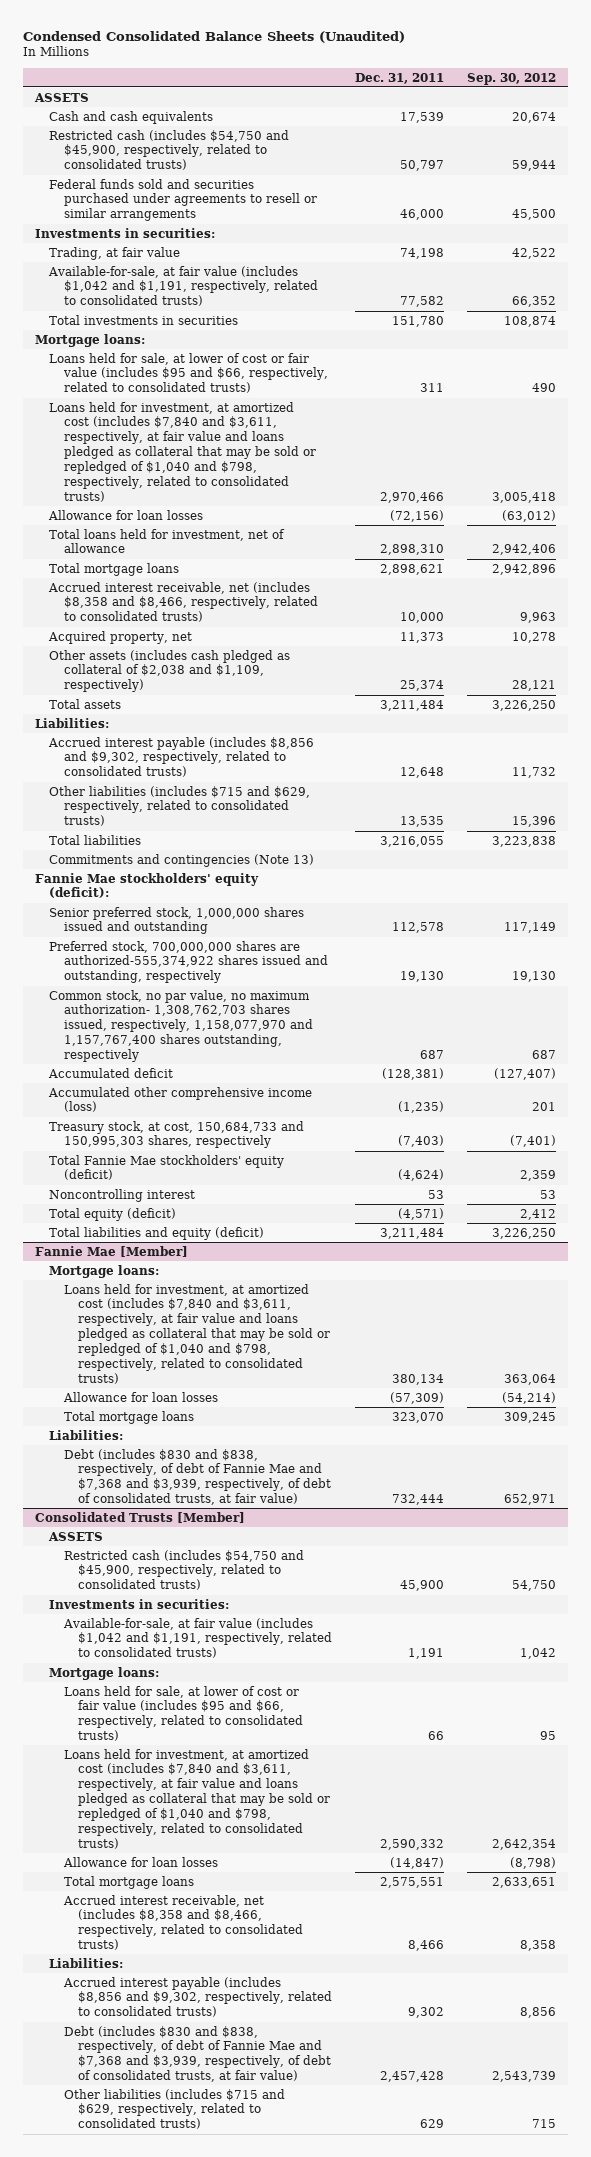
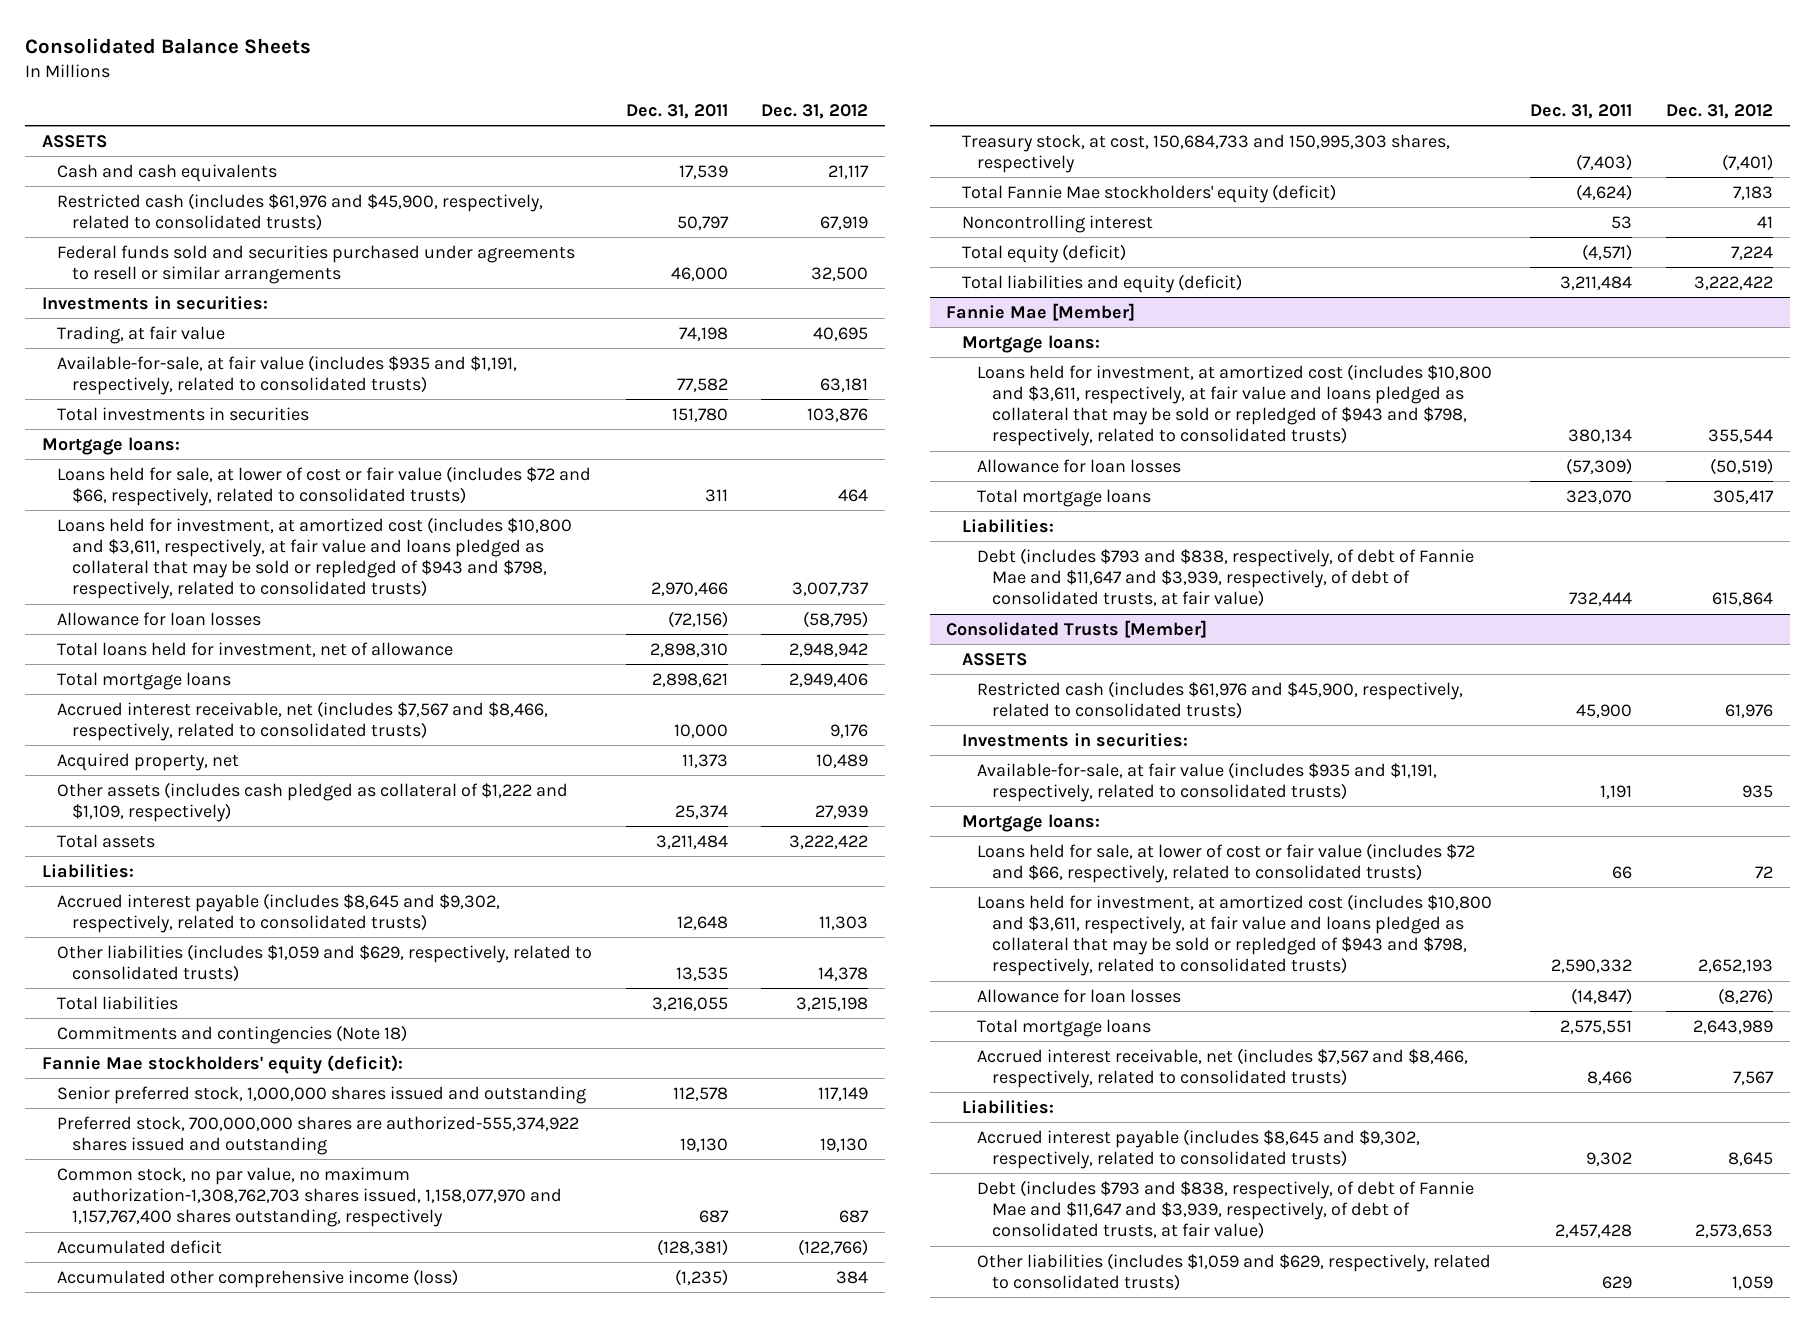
[23,31,406,44] Condensed Consolidated Balance Sheets (Unaudited) -> [25,37,312,54] Consolidated Balance Sheets
[467,72,557,85] Sep. 30, 2012 -> none
none -> [761,103,869,119] Dec. 31, 2012
[49,129,290,171] Restricted cash (includes $54,750 and $45,900, respectively, related to consolidated trusts) -> [57,192,544,231] Restricted cash (includes $61,976 and $45,900, respectively, related to consolidated trusts)
[48,265,318,307] Available-for-sale, at fair value (includes $1,042 and $1,191, respectively, related to consolidated trusts) -> [57,354,518,395] Available-for-sale, at fair value (includes $935 and $1,191, respectively, related to consolidated trusts)
[49,352,328,394] Loans held for sale, at lower of cost or fair value (includes $95 and $66, respectively, related to consolidated trusts) -> [57,465,592,506] Loans held for sale, at lower of cost or fair value (includes $72 and $66, respectively, related to consolidated trusts)
[49,401,316,502] Loans held for investment, at amortized cost (includes $7,840 and $3,611, respectively, at fair value and loans pledged as collateral that may be sold or repledged of $1,040 and $798, respectively, related to consolidated trusts) -> [57,516,573,600] Loans held for investment, at amortized cost (includes $10,800 and $3,611, respectively, at fair value and loans pledged as collateral that may be sold or repledged of $943 and $798, respectively, related to consolidated trusts)
[48,581,318,623] Accrued interest receivable, net (includes $8,358 and $8,466, respectively, related to consolidated trusts) -> [57,700,549,741] Accrued interest receivable, net (includes $7,567 and $8,466, respectively, related to consolidated trusts)
[49,649,291,693] Other assets (includes cash pledged as collateral of $2,038 and $1,109, respectively) -> [57,781,569,822] Other assets (includes cash pledged as collateral of $1,222 and $1,109, respectively)
[48,736,315,778] Accrued interest payable (includes $8,856 and $9,302, respectively, related to consolidated trusts) -> [57,892,501,933] Accrued interest payable (includes $8,645 and $9,302, respectively, related to consolidated trusts)
[49,785,311,827] Other liabilities (includes $715 and $629, respectively, related to consolidated trusts) -> [57,943,593,982] Other liabilities (includes $1,059 and $629, respectively, related to consolidated trusts)
[49,853,315,867] Commitments and contingencies (Note 13) -> [57,1024,408,1044] Commitments and contingencies (Note 18)
[49,940,328,984] Preferred stock, 700,000,000 shares are authorized-555,374,922 shares issued and outstanding, respectively -> [57,1115,580,1155] Preferred stock, 700,000,000 shares are authorized-555,374,922 shares issued and outstanding
[49,989,313,1062] Common stock, no par value, no maximum authorization- 1,308,762,703 shares issued, respectively, 1,158,077,970 and 1,157,767,400 shares outstanding, respectively -> [57,1166,563,1228] Common stock, no par value, no maximum authorization-1,308,762,703 shares issued, 1,158,077,970 and 1,157,767,400 shares outstanding, respectively
[63,1283,331,1384] Loans held for investment, at amortized cost (includes $7,840 and $3,611, respectively, at fair value and loans pledged as collateral that may be sold or repledged of $1,040 and $798, respectively, related to consolidated trusts) -> [976,363,1492,447] Loans held for investment, at amortized cost (includes $10,800 and $3,611, respectively, at fair value and loans pledged as collateral that may be sold or repledged of $943 and $798, respectively, related to consolidated trusts)
[63,1448,332,1506] Debt (includes $830 and $838, respectively, of debt of Fannie Mae and $7,368 and $3,939, respectively, of debt of consolidated trusts, at fair value) -> [976,547,1474,608] Debt (includes $793 and $838, respectively, of debt of Fannie Mae and $11,647 and $3,939, respectively, of debt of consolidated trusts, at fair value)
[63,1549,304,1591] Restricted cash (includes $54,750 and $45,900, respectively, related to consolidated trusts) -> [976,680,1463,719] Restricted cash (includes $61,976 and $45,900, respectively, related to consolidated trusts)
[62,1617,333,1659] Available-for-sale, at fair value (includes $1,042 and $1,191, respectively, related to consolidated trusts) -> [976,761,1437,802] Available-for-sale, at fair value (includes $935 and $1,191, respectively, related to consolidated trusts)
[63,1685,304,1742] Loans held for sale, at lower of cost or fair value (includes $95 and $66, respectively, related to consolidated trusts) -> [976,842,1475,883] Loans held for sale, at lower of cost or fair value (includes $72 and $66, respectively, related to consolidated trusts)
[63,1748,331,1849] Loans held for investment, at amortized cost (includes $7,840 and $3,611, respectively, at fair value and loans pledged as collateral that may be sold or repledged of $1,040 and $798, respectively, related to consolidated trusts) -> [976,893,1492,977] Loans held for investment, at amortized cost (includes $10,800 and $3,611, respectively, at fair value and loans pledged as collateral that may be sold or repledged of $943 and $798, respectively, related to consolidated trusts)
[62,1894,304,1951] Accrued interest receivable, net (includes $8,358 and $8,466, respectively, related to consolidated trusts) -> [976,1047,1468,1088] Accrued interest receivable, net (includes $7,567 and $8,466, respectively, related to consolidated trusts)
[62,1976,333,2018] Accrued interest payable (includes $8,856 and $9,302, respectively, related to consolidated trusts) -> [976,1128,1420,1169] Accrued interest payable (includes $8,645 and $9,302, respectively, related to consolidated trusts)
[63,2025,332,2083] Debt (includes $830 and $838, respectively, of debt of Fannie Mae and $7,368 and $3,939, respectively, of debt of consolidated trusts, at fair value) -> [976,1179,1474,1240] Debt (includes $793 and $838, respectively, of debt of Fannie Mae and $11,647 and $3,939, respectively, of debt of consolidated trusts, at fair value)
[63,2088,285,2130] Other liabilities (includes $715 and $629, respectively, related to consolidated trusts) -> [976,1252,1491,1291] Other liabilities (includes $1,059 and $629, respectively, related to consolidated trusts)

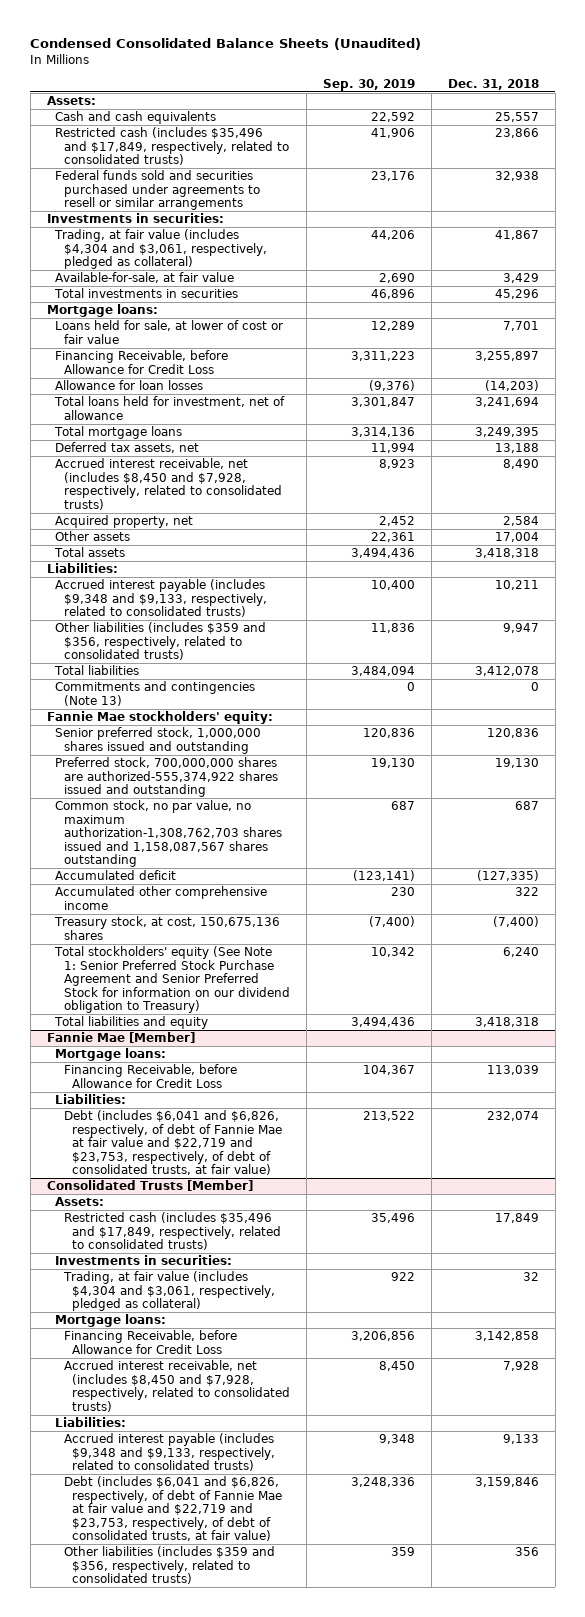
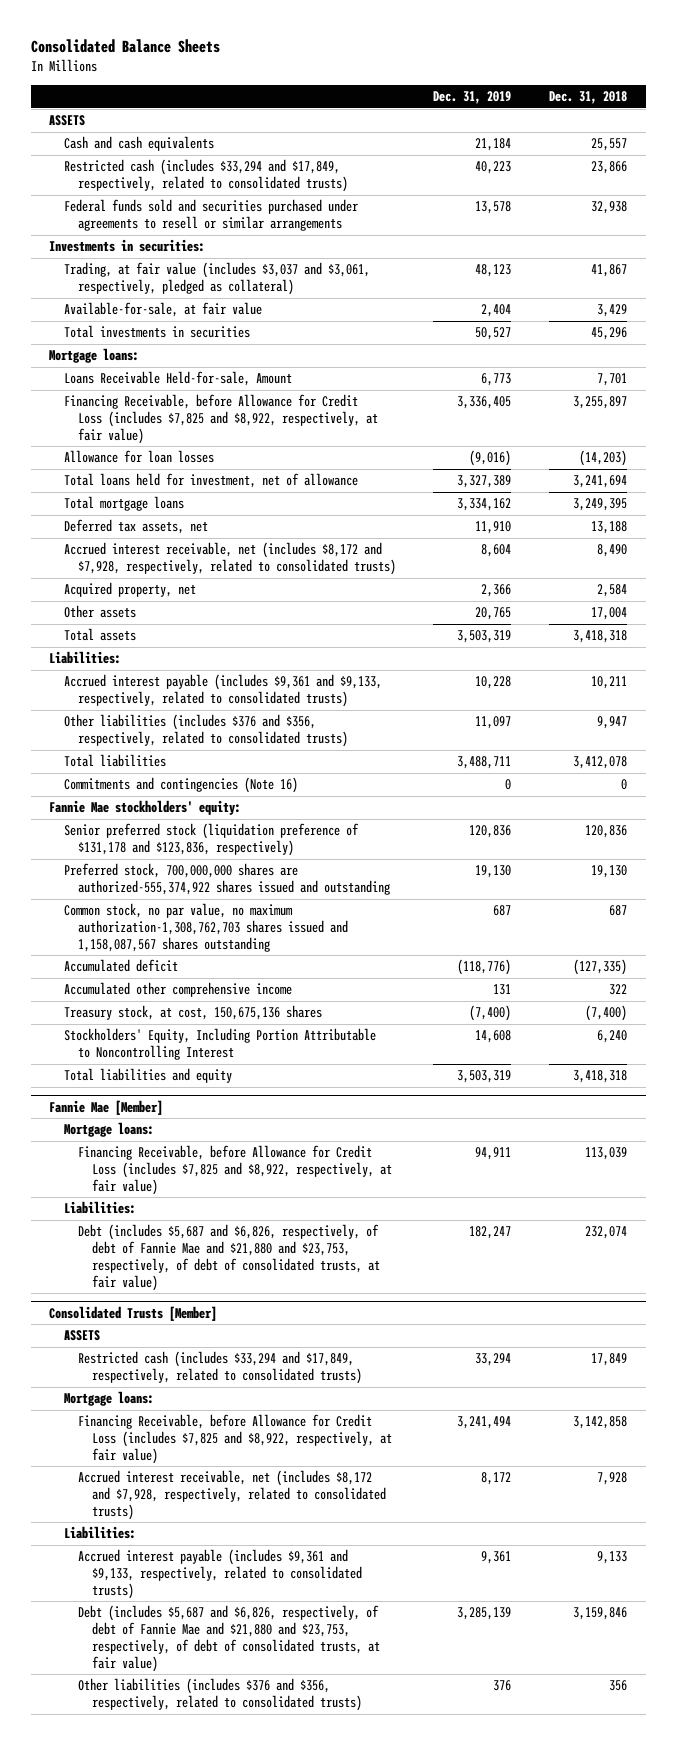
[30,38,422,51] Condensed Consolidated Balance Sheets (Unaudited) -> [30,39,220,54] Consolidated Balance Sheets
[322,78,415,91] Sep. 30, 2019 -> none
none -> [433,91,512,105] Dec. 31, 2019
[46,96,96,106] Assets: -> [49,115,86,127] ASSETS
[55,127,289,166] Restricted cash (includes $35,496 and $17,849, respectively, related to consolidated trusts) -> [63,159,348,193] Restricted cash (includes $33,294 and $17,849, respectively, related to consolidated trusts)
[54,229,267,270] Trading, at fair value (includes $4,304 and $3,061, respectively, pledged as collateral) -> [63,262,370,296] Trading, at fair value (includes $3,037 and $3,061, respectively, pledged as collateral)
[55,320,284,344] Loans held for sale, at lower of cost or fair value -> [63,371,292,387] Loans Receivable Held-for-sale, Amount
[55,350,229,374] Financing Receivable, before Allowance for Credit Loss -> [63,394,378,444] Financing Receivable, before Allowance for Credit Loss (includes $7,825 and $8,922, respectively, at fair value)
[55,458,282,510] Accrued interest receivable, net (includes $8,450 and $7,928, respectively, related to consolidated trusts) -> [63,542,396,576] Accrued interest receivable, net (includes $8,172 and $7,928, respectively, related to consolidated trusts)
[55,579,267,618] Accrued interest payable (includes $9,348 and $9,133, respectively, related to consolidated trusts) -> [63,674,382,708] Accrued interest payable (includes $9,361 and $9,133, respectively, related to consolidated trusts)
[55,622,267,661] Other liabilities (includes $359 and $356, respectively, related to consolidated trusts) -> [63,714,348,748] Other liabilities (includes $376 and $356, respectively, related to consolidated trusts)
[55,681,256,706] Commitments and contingencies (Note 13) -> [63,777,298,794] Commitments and contingencies (Note 16)
[55,727,262,754] Senior preferred stock, 1,000,000 shares issued and outstanding -> [63,823,359,857] Senior preferred stock (liquidation preference of $131,178 and $123,836, respectively)
[54,946,290,1014] Total stockholders' equity (See Note 1: Senior Preferred Stock Purchase Agreement and Senior Preferred Stock for information on our dividend obligation to Treasury) -> [63,1028,376,1061] Stockholders' Equity, Including Portion Attributable to Noncontrolling Interest
[63,1064,237,1088] Financing Receivable, before Allowance for Credit Loss -> [77,1145,393,1195] Financing Receivable, before Allowance for Credit Loss (includes $7,825 and $8,922, respectively, at fair value)
[63,1110,283,1176] Debt (includes $6,041 and $6,826, respectively, of debt of Fannie Mae at fair value and $22,719 and $23,753, respectively, of debt of consolidated trusts, at fair value) -> [77,1224,381,1291] Debt (includes $5,687 and $6,826, respectively, of debt of Fannie Mae and $21,880 and $23,753, respectively, of debt of consolidated trusts, at fair value)
[55,1255,233,1266] Investments in securities: -> none
[62,1271,276,1312] Trading, at fair value (includes $4,304 and $3,061, respectively, pledged as collateral) -> none
[55,1197,105,1207] Assets: -> [63,1330,100,1342] ASSETS
[63,1212,282,1251] Restricted cash (includes $35,496 and $17,849, respectively, related to consolidated trusts) -> [77,1351,363,1385] Restricted cash (includes $33,294 and $17,849, respectively, related to consolidated trusts)
[63,1330,237,1354] Financing Receivable, before Allowance for Credit Loss -> [77,1414,393,1464] Financing Receivable, before Allowance for Credit Loss (includes $7,825 and $8,922, respectively, at fair value)
[63,1360,291,1412] Accrued interest receivable, net (includes $8,450 and $7,928, respectively, related to consolidated trusts) -> [77,1470,387,1520] Accrued interest receivable, net (includes $8,172 and $7,928, respectively, related to consolidated trusts)
[63,1433,276,1472] Accrued interest payable (includes $9,348 and $9,133, respectively, related to consolidated trusts) -> [77,1549,363,1599] Accrued interest payable (includes $9,361 and $9,133, respectively, related to consolidated trusts)
[63,1476,283,1542] Debt (includes $6,041 and $6,826, respectively, of debt of Fannie Mae at fair value and $22,719 and $23,753, respectively, of debt of consolidated trusts, at fair value) -> [77,1605,381,1672] Debt (includes $5,687 and $6,826, respectively, of debt of Fannie Mae and $21,880 and $23,753, respectively, of debt of consolidated trusts, at fair value)
[63,1546,275,1585] Other liabilities (includes $359 and $356, respectively, related to consolidated trusts) -> [77,1678,363,1712] Other liabilities (includes $376 and $356, respectively, related to consolidated trusts)

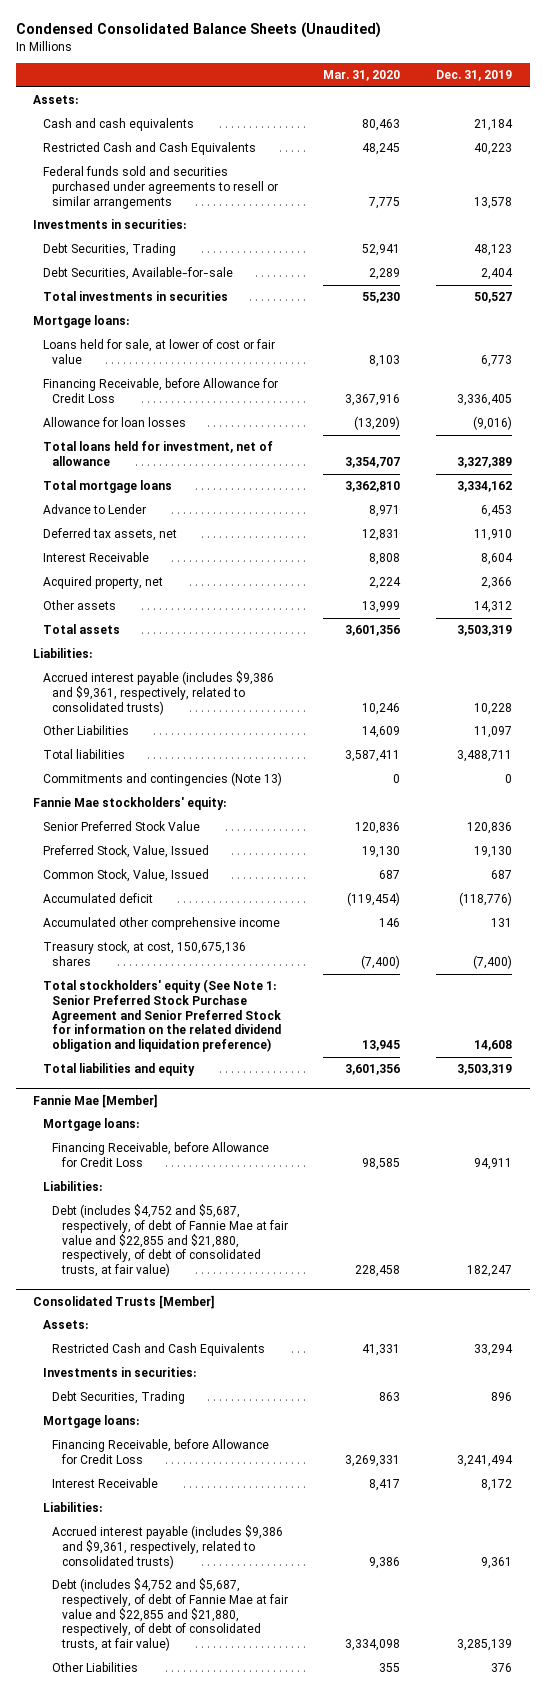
[30,39,220,54] Consolidated Balance Sheets -> [15,22,381,39] Condensed Consolidated Balance Sheets (Unaudited)
[549,91,628,105] Dec. 31, 2018 -> none
none -> [323,70,401,82] Mar. 31, 2020
[49,115,86,127] ASSETS -> [33,95,79,105] Assets:
[63,159,348,193] Restricted cash (includes $33,294 and $17,849, respectively, related to consolidated trusts) -> [42,142,256,156] Restricted Cash and Cash Equivalents
[63,262,370,296] Trading, at fair value (includes $3,037 and $3,061, respectively, pledged as collateral) -> [42,243,176,257] Debt Securities, Trading
[63,302,262,318] Available-for-sale, at fair value -> [42,267,233,281] Debt Securities, Available-for-sale
[63,371,292,387] Loans Receivable Held-for-sale, Amount -> [42,339,275,364] Loans held for sale, at lower of cost or fair value
[63,394,378,444] Financing Receivable, before Allowance for Credit Loss (includes $7,825 and $8,922, respectively, at fair value) -> [42,378,278,403] Financing Receivable, before Allowance for Credit Loss
none -> [42,504,146,515] Advance to Lender
[63,542,396,576] Accrued interest receivable, net (includes $8,172 and $7,928, respectively, related to consolidated trusts) -> [42,552,149,563] Interest Receivable
[475,607,512,621] 20,765 -> [473,601,512,614] 14,312
[63,674,382,708] Accrued interest payable (includes $9,361 and $9,133, respectively, related to consolidated trusts) -> [42,671,274,715] Accrued interest payable (includes $9,386 and $9,361, respectively, related to consolidated trusts)
[63,714,348,748] Other liabilities (includes $376 and $356, respectively, related to consolidated trusts) -> [42,725,129,736] Other Liabilities
[63,777,298,794] Commitments and contingencies (Note 16) -> [42,772,282,787] Commitments and contingencies (Note 13)
[63,823,359,857] Senior preferred stock (liquidation preference of $131,178 and $123,836, respectively) -> [42,821,200,832] Senior Preferred Stock Value
[63,863,390,896] Preferred stock, 700,000,000 shares are authorized-555,374,922 shares issued and outstanding -> [42,845,209,859] Preferred Stock, Value, Issued
[63,903,348,952] Common stock, no par value, no maximum authorization-1,308,762,703 shares issued and 1,158,087,567 shares outstanding -> [42,869,209,883] Common Stock, Value, Issued
[63,1028,376,1061] Stockholders' Equity, Including Portion Attributable to Noncontrolling Interest -> [42,979,282,1053] Total stockholders' equity (See Note 1: Senior Preferred Stock Purchase Agreement and Senior Preferred Stock for information on the related dividend obligation and liquidation preference)
[77,1145,393,1195] Financing Receivable, before Allowance for Credit Loss (includes $7,825 and $8,922, respectively, at fair value) -> [52,1142,270,1167] Financing Receivable, before Allowance for Credit Loss
[77,1224,381,1291] Debt (includes $5,687 and $6,826, respectively, of debt of Fannie Mae and $21,880 and $23,753, respectively, of debt of consolidated trusts, at fair value) -> [52,1204,288,1278] Debt (includes $4,752 and $5,687, respectively, of debt of Fannie Mae at fair value and $22,855 and $21,880, respectively, of debt of consolidated trusts, at fair value)
[63,1330,100,1342] ASSETS -> [42,1320,88,1330] Assets:
[77,1351,363,1385] Restricted cash (includes $33,294 and $17,849, respectively, related to consolidated trusts) -> [52,1343,266,1357] Restricted Cash and Cash Equivalents
none -> [42,1367,196,1378] Investments in securities:
none -> [52,1391,186,1405] Debt Securities, Trading
[77,1414,393,1464] Financing Receivable, before Allowance for Credit Loss (includes $7,825 and $8,922, respectively, at fair value) -> [52,1439,270,1464] Financing Receivable, before Allowance for Credit Loss
[77,1470,387,1520] Accrued interest receivable, net (includes $8,172 and $7,928, respectively, related to consolidated trusts) -> [52,1478,159,1489] Interest Receivable
[77,1549,363,1599] Accrued interest payable (includes $9,361 and $9,133, respectively, related to consolidated trusts) -> [52,1525,284,1569] Accrued interest payable (includes $9,386 and $9,361, respectively, related to consolidated trusts)
[77,1605,381,1672] Debt (includes $5,687 and $6,826, respectively, of debt of Fannie Mae and $21,880 and $23,753, respectively, of debt of consolidated trusts, at fair value) -> [52,1578,288,1652] Debt (includes $4,752 and $5,687, respectively, of debt of Fannie Mae at fair value and $22,855 and $21,880, respectively, of debt of consolidated trusts, at fair value)
[77,1678,363,1712] Other liabilities (includes $376 and $356, respectively, related to consolidated trusts) -> [52,1662,139,1673] Other Liabilities

